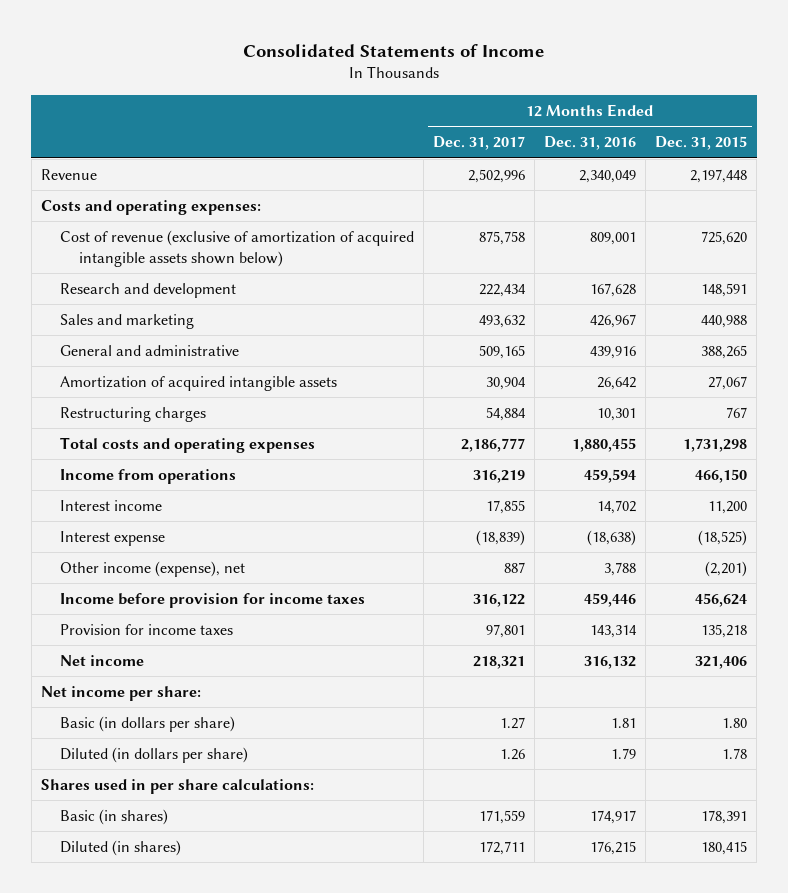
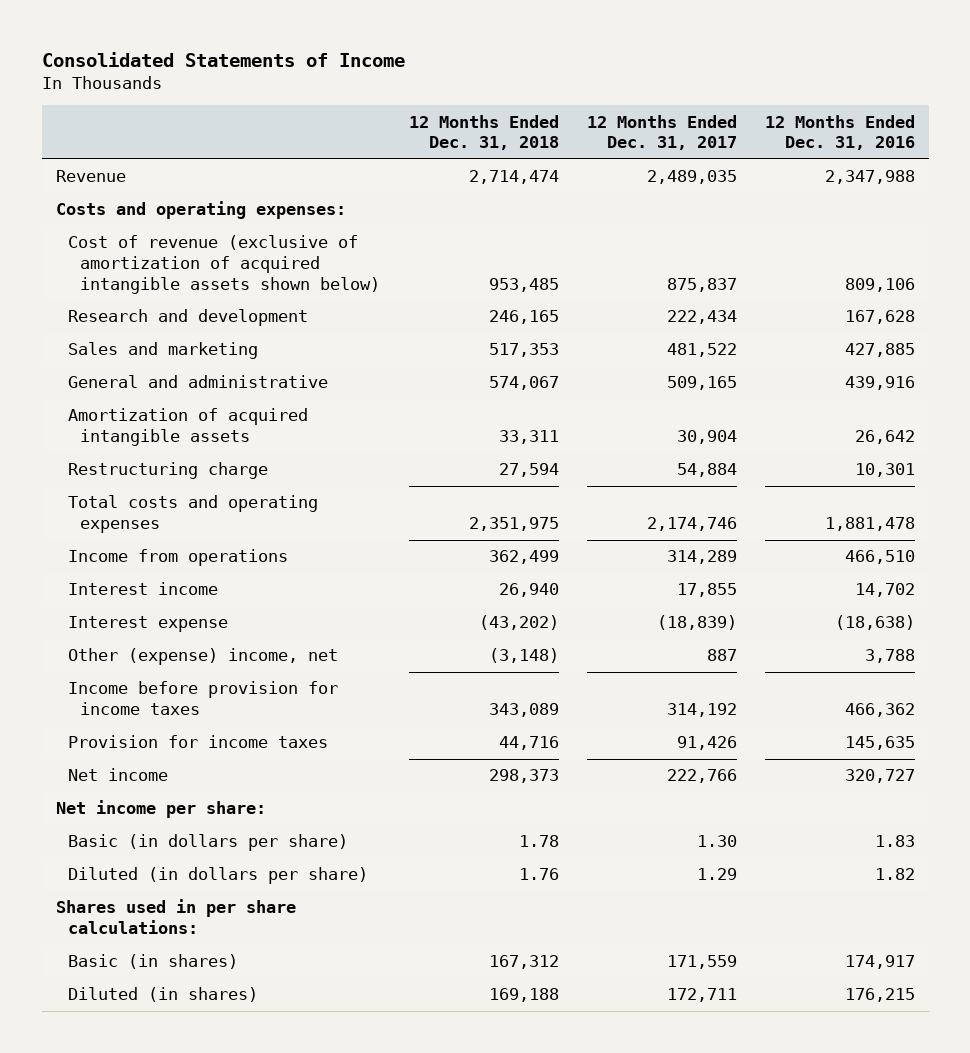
[654,136,747,151] Dec. 31, 2015 -> none
none -> [408,114,559,151] 12 Months Ended Dec. 31, 2018
[467,168,525,183] 2,502,996 -> [646,170,737,185] 2,489,035
[578,169,636,183] 2,340,049 -> [824,170,915,185] 2,347,988
[478,230,525,245] 875,758 -> [666,277,737,292] 875,837
[589,231,636,245] 809,001 -> [844,277,915,292] 809,106
[478,314,525,328] 493,632 -> [666,343,737,358] 481,522
[589,313,636,328] 426,967 -> [844,343,915,358] 427,885
[59,406,206,422] Restructuring charges -> [68,462,269,480] Restructuring charge
[460,437,525,452] 2,186,777 -> [646,517,737,532] 2,174,746
[571,437,636,452] 1,880,455 -> [824,517,915,532] 1,881,478
[472,469,525,483] 316,219 -> [666,550,737,565] 314,289
[583,468,636,483] 459,594 -> [844,550,915,565] 466,510
[59,560,245,577] Other income (expense), net -> [68,648,339,666] Other (expense) income, net
[472,593,525,607] 316,122 -> [666,703,737,718] 314,192
[583,592,636,607] 459,446 -> [844,703,915,718] 466,362
[485,623,525,638] 97,801 -> [676,736,737,751] 91,426
[589,624,637,638] 143,314 -> [844,736,915,751] 145,635
[472,655,525,669] 218,321 -> [666,769,737,784] 222,766
[583,655,636,669] 316,132 -> [844,769,915,784] 320,727
[499,716,525,729] 1.27 -> [696,835,737,848] 1.30
[610,717,636,728] 1.81 -> [874,835,915,848] 1.83
[499,748,525,760] 1.26 -> [696,868,737,881] 1.29
[610,747,636,759] 1.79 -> [874,868,915,881] 1.82

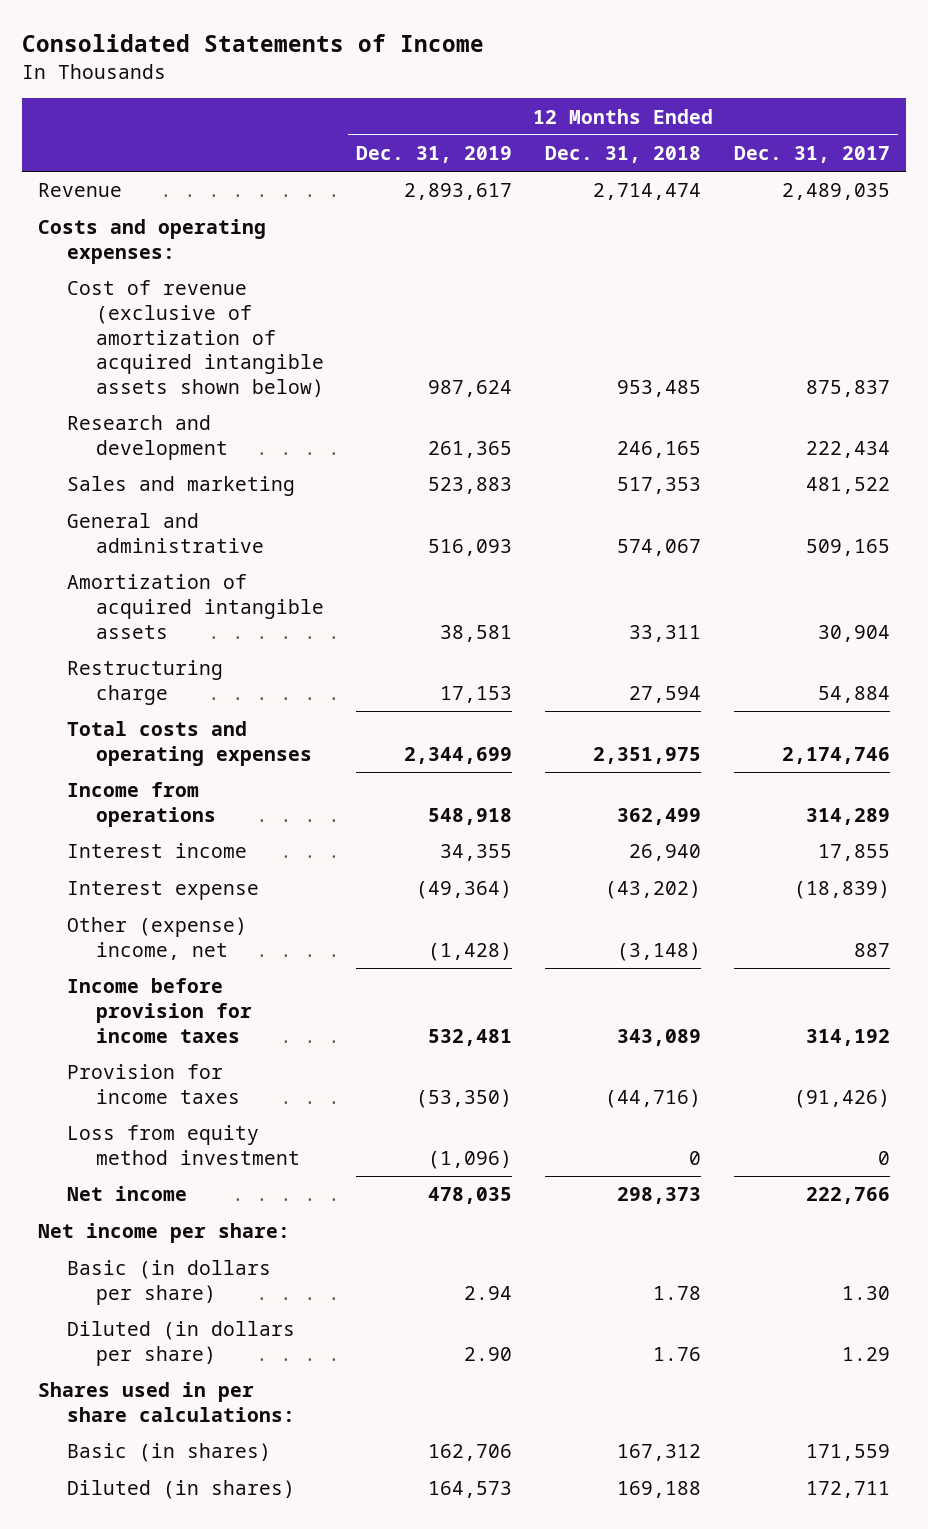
[764,114,915,151] 12 Months Ended Dec. 31, 2016 -> none
none -> [356,146,513,164] Dec. 31, 2019
[498,736,559,751] 44,716 -> [605,1088,702,1108] (44,716)
[676,736,737,751] 91,426 -> [793,1088,890,1108] (91,426)
none -> [66,1125,300,1165] Loss from equity method investment

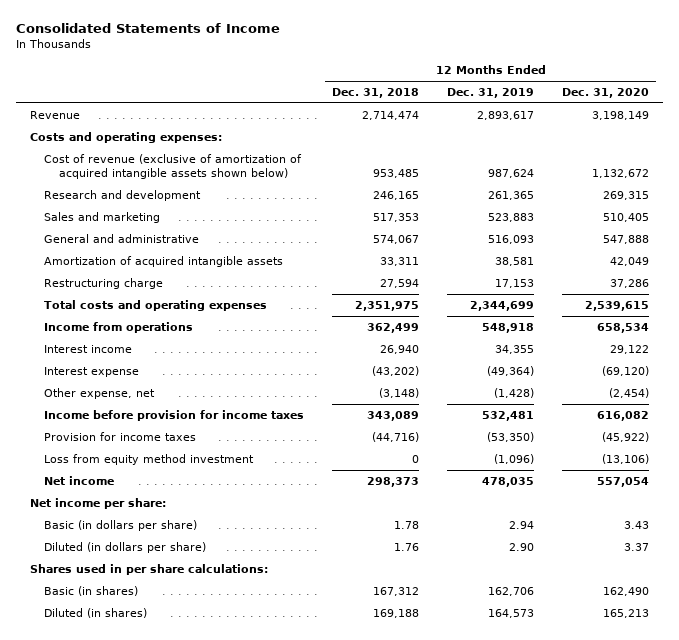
[733,146,890,164] Dec. 31, 2017 -> none
none -> [561,88,649,99] Dec. 31, 2020
[66,917,247,960] Other (expense) income, net -> [44,387,156,399] Other expense, net

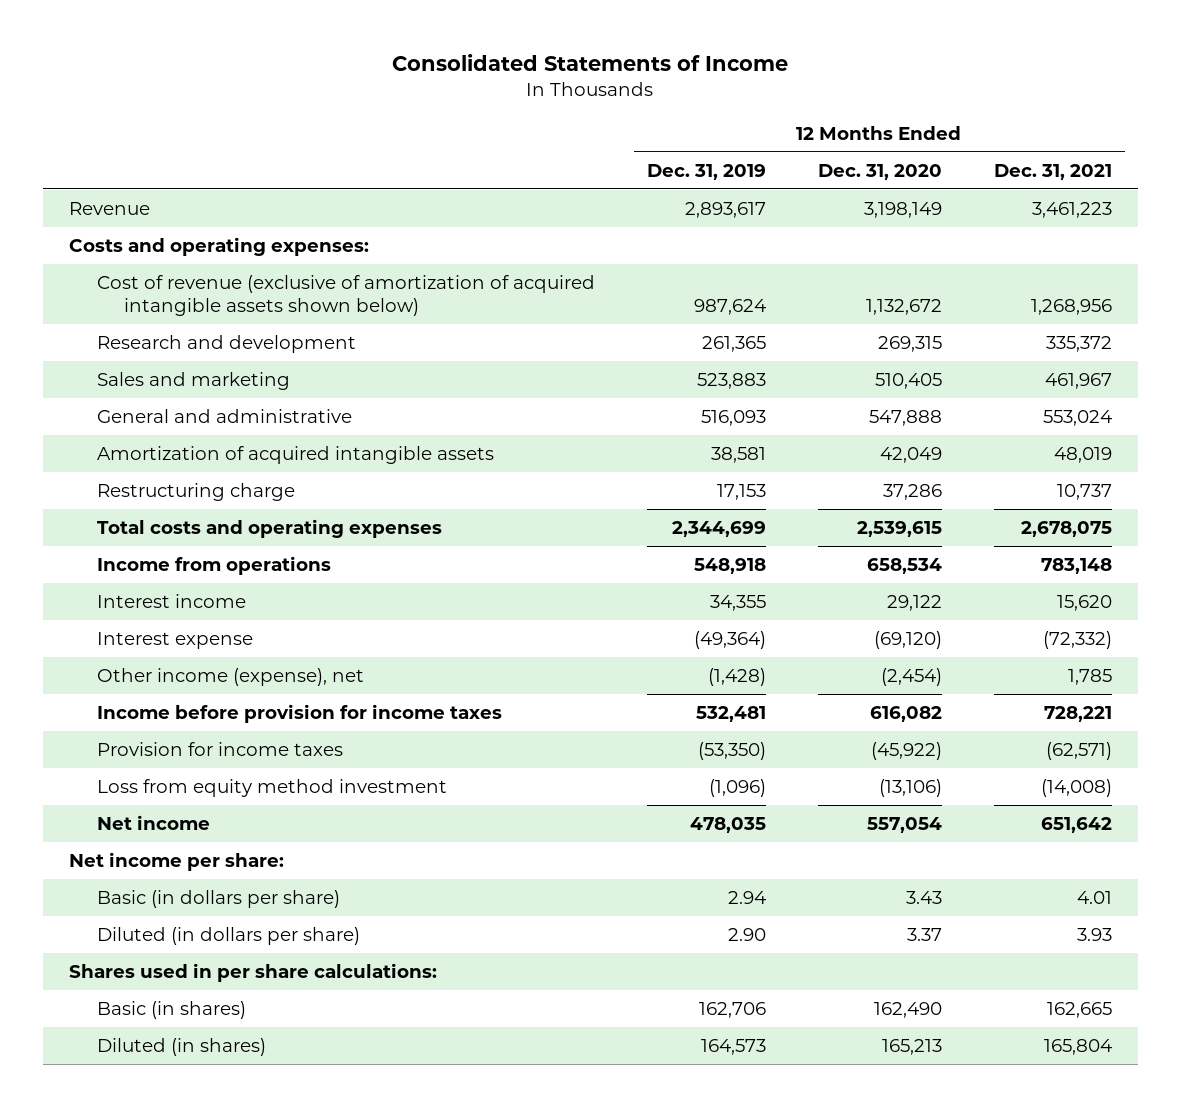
[332,88,420,99] Dec. 31, 2018 -> none
none -> [993,163,1112,180] Dec. 31, 2021
[44,387,156,399] Other expense, net -> [96,668,364,687] Other income (expense), net

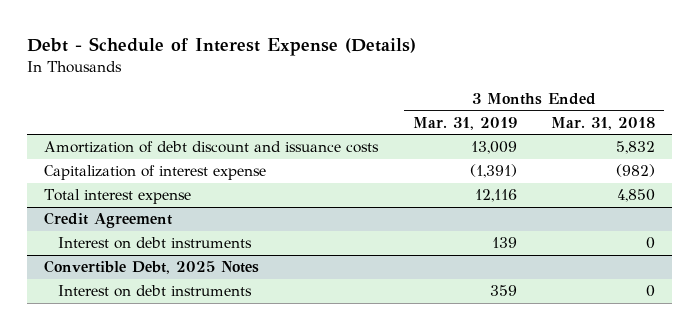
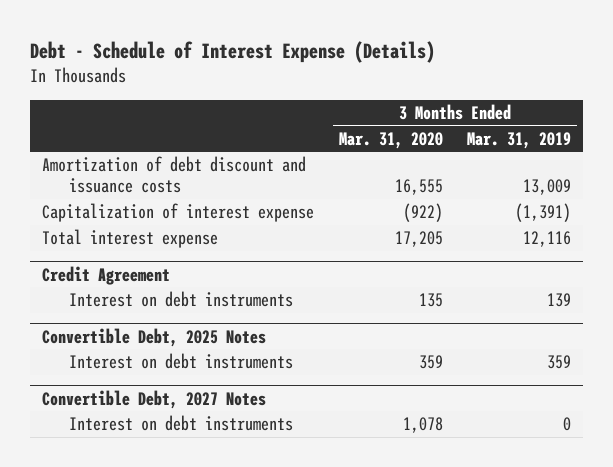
[550,116,655,130] Mar. 31, 2018 -> none
none -> [338,131,443,149] Mar. 31, 2020
none -> [42,389,267,409] Convertible Debt, 2027 Notes
none -> [69,415,294,432] Interest on debt instruments

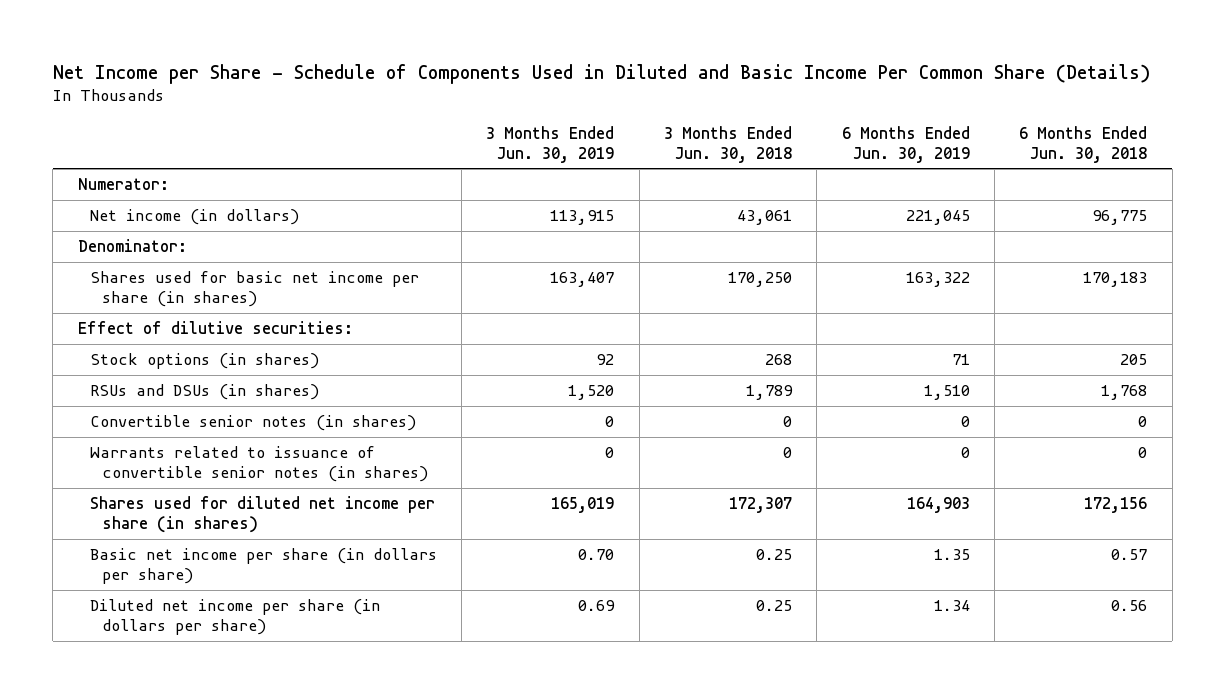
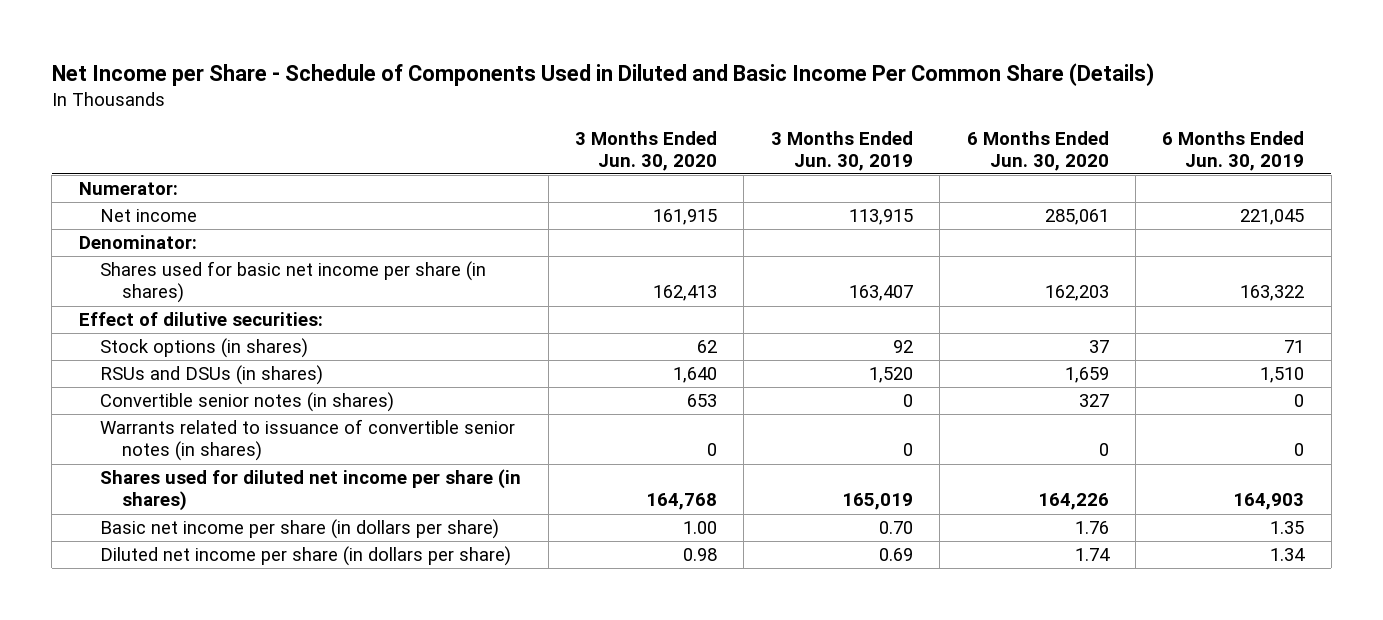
[664,125,793,163] 3 Months Ended Jun. 30, 2018 -> none
[1019,125,1148,163] 6 Months Ended Jun. 30, 2018 -> none
none -> [574,130,717,171] 3 Months Ended Jun. 30, 2020
none -> [966,130,1109,171] 6 Months Ended Jun. 30, 2020
[89,209,299,226] Net income (in dollars) -> [100,209,198,223] Net income

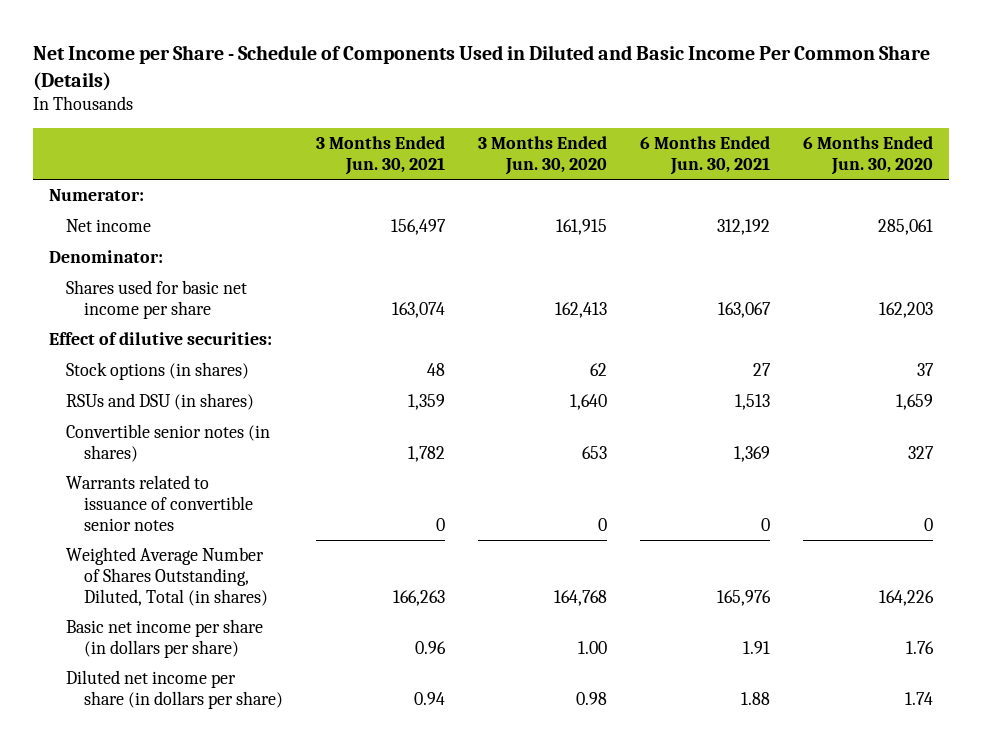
[770,130,913,171] 3 Months Ended Jun. 30, 2019 -> none
[1162,130,1305,171] 6 Months Ended Jun. 30, 2019 -> none
none -> [315,136,445,175] 3 Months Ended Jun. 30, 2021
none -> [639,136,770,175] 6 Months Ended Jun. 30, 2021
[100,261,487,304] Shares used for basic net income per share (in shares) -> [66,280,248,319] Shares used for basic net income per share
[100,365,324,386] RSUs and DSUs (in shares) -> [66,393,255,411] RSUs and DSU (in shares)
[100,419,516,462] Warrants related to issuance of convertible senior notes (in shares) -> [66,475,253,531] Warrants related to issuance of convertible senior notes
[100,469,522,512] Shares used for diluted net income per share (in shares) -> [66,547,268,606] Weighted Average Number of Shares Outstanding, Diluted, Total (in shares)

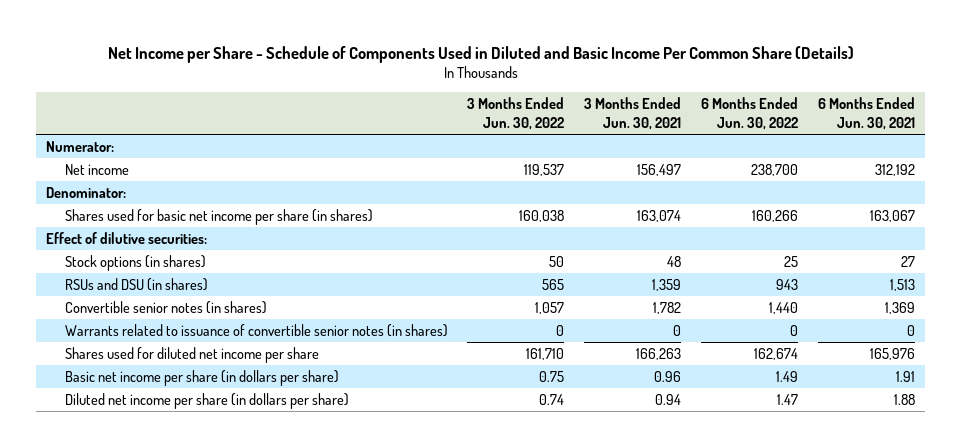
[477,136,607,175] 3 Months Ended Jun. 30, 2020 -> none
[802,136,933,175] 6 Months Ended Jun. 30, 2020 -> none
none -> [467,97,565,131] 3 Months Ended Jun. 30, 2022
none -> [701,97,799,131] 6 Months Ended Jun. 30, 2022
[66,280,248,319] Shares used for basic net income per share -> [64,208,373,225] Shares used for basic net income per share (in shares)
[66,475,253,531] Warrants related to issuance of convertible senior notes -> [64,323,448,337] Warrants related to issuance of convertible senior notes (in shares)
[66,547,268,606] Weighted Average Number of Shares Outstanding, Diluted, Total (in shares) -> [64,346,319,363] Shares used for diluted net income per share

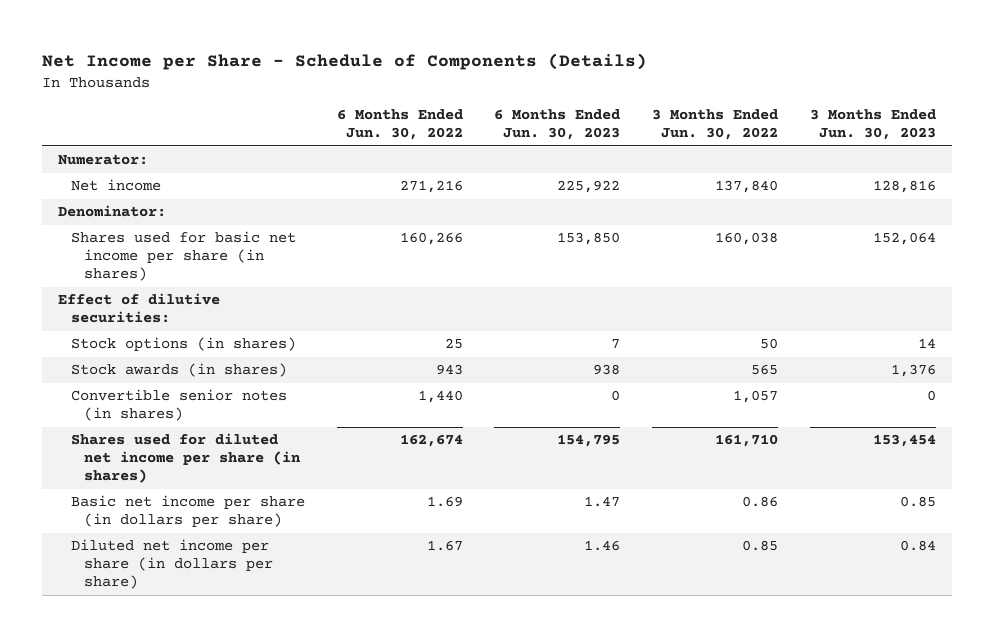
[107,45,854,63] Net Income per Share - Schedule of Components Used in Diluted and Basic Income Per Common Share (Details) -> [41,52,647,70] Net Income per Share - Schedule of Components (Details)
[584,97,682,131] 3 Months Ended Jun. 30, 2021 -> none
[818,97,916,131] 6 Months Ended Jun. 30, 2021 -> none
none -> [494,109,621,141] 6 Months Ended Jun. 30, 2023
none -> [810,109,937,141] 3 Months Ended Jun. 30, 2023
[524,163,565,176] 119,537 -> [715,180,779,194] 137,840
[751,163,799,176] 238,700 -> [399,180,463,194] 271,216
[64,277,208,291] RSUs and DSU (in shares) -> [70,363,287,378] Stock awards (in shares)
[64,323,448,337] Warrants related to issuance of convertible senior notes (in shares) -> none
[64,346,319,363] Shares used for diluted net income per share -> [70,433,301,484] Shares used for diluted net income per share (in shares)
[539,370,565,382] 0.75 -> [742,496,779,508] 0.86
[776,370,799,382] 1.49 -> [426,496,463,508] 1.69
[539,393,565,405] 0.74 -> [742,540,779,552] 0.85
[777,393,799,405] 1.47 -> [426,540,463,552] 1.67

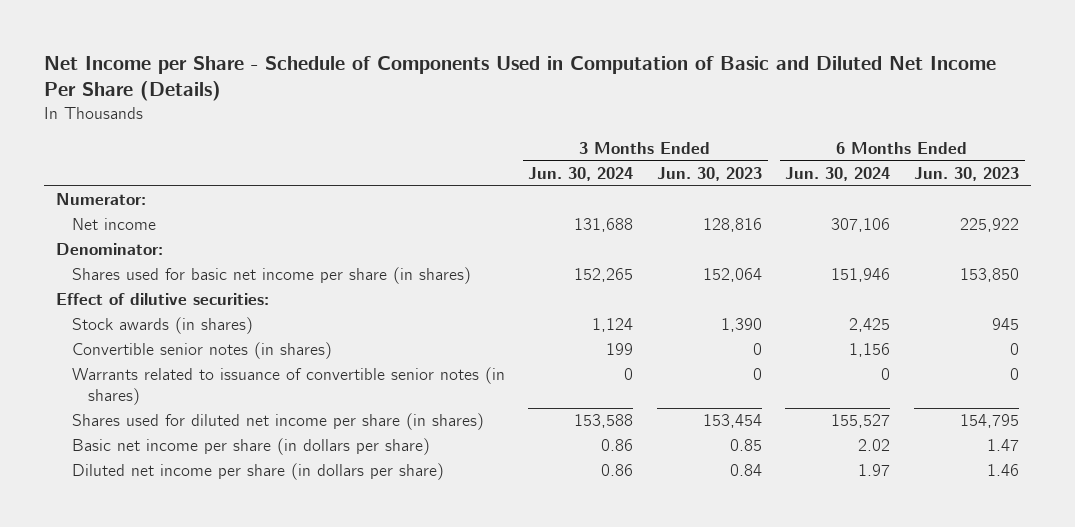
[41,52,647,70] Net Income per Share - Schedule of Components (Details) -> [44,56,997,102] Net Income per Share - Schedule of Components Used in Computation of Basic and Diluted Net Income Per Share (Details)
[336,109,463,141] 6 Months Ended Jun. 30, 2022 -> none
[652,109,779,141] 3 Months Ended Jun. 30, 2022 -> none
none -> [528,167,634,182] Jun. 30, 2024
none -> [785,167,891,182] Jun. 30, 2024
[70,337,296,352] Stock options (in shares) -> none
[593,364,621,376] 938 -> [991,318,1019,331] 945
[891,364,937,378] 1,376 -> [720,318,762,333] 1,390
none -> [72,367,506,406] Warrants related to issuance of convertible senior notes (in shares)

